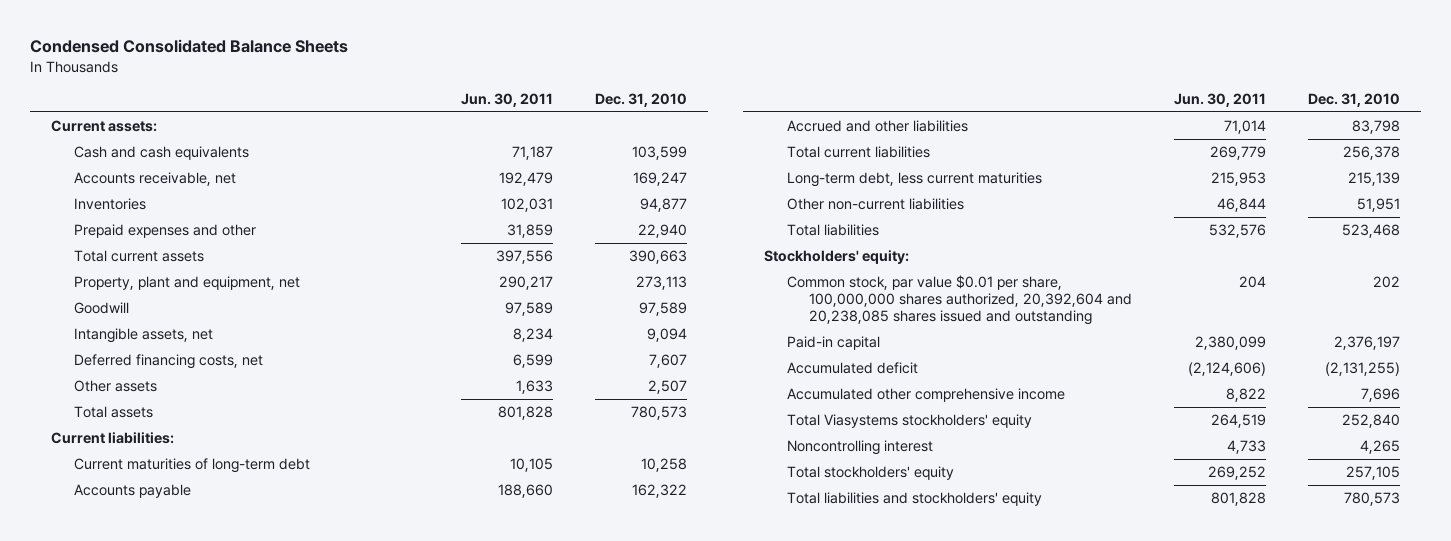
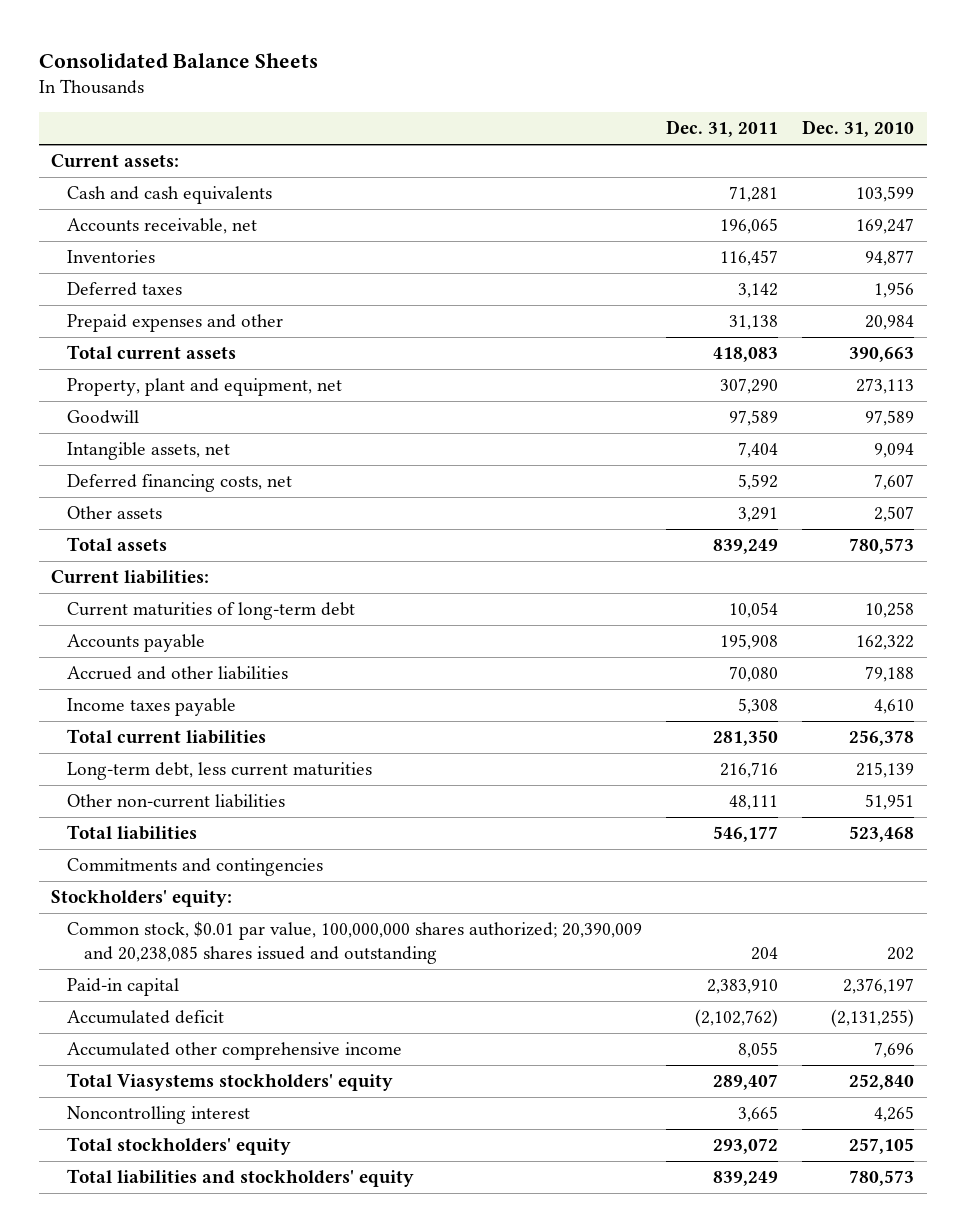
[30,39,349,54] Condensed Consolidated Balance Sheets -> [38,52,318,68] Consolidated Balance Sheets
[461,92,554,107] Jun. 30, 2011 -> none
none -> [666,120,779,138] Dec. 31, 2011
none -> [67,282,183,297] Deferred taxes
[637,223,687,238] 22,940 -> [865,315,915,331] 20,984
[1351,119,1400,134] 83,798 -> [865,666,915,683] 79,188
none -> [67,698,237,717] Income taxes payable
none -> [67,858,324,877] Commitments and contingencies
[786,274,1133,325] Common stock, par value $0.01 per share, 100,000,000 shares authorized, 20,392,604 and 20,238,085 shares issued and outstanding -> [67,921,643,965] Common stock, $0.01 par value, 100,000,000 shares authorized; 20,390,009 and 20,238,085 shares issued and outstanding

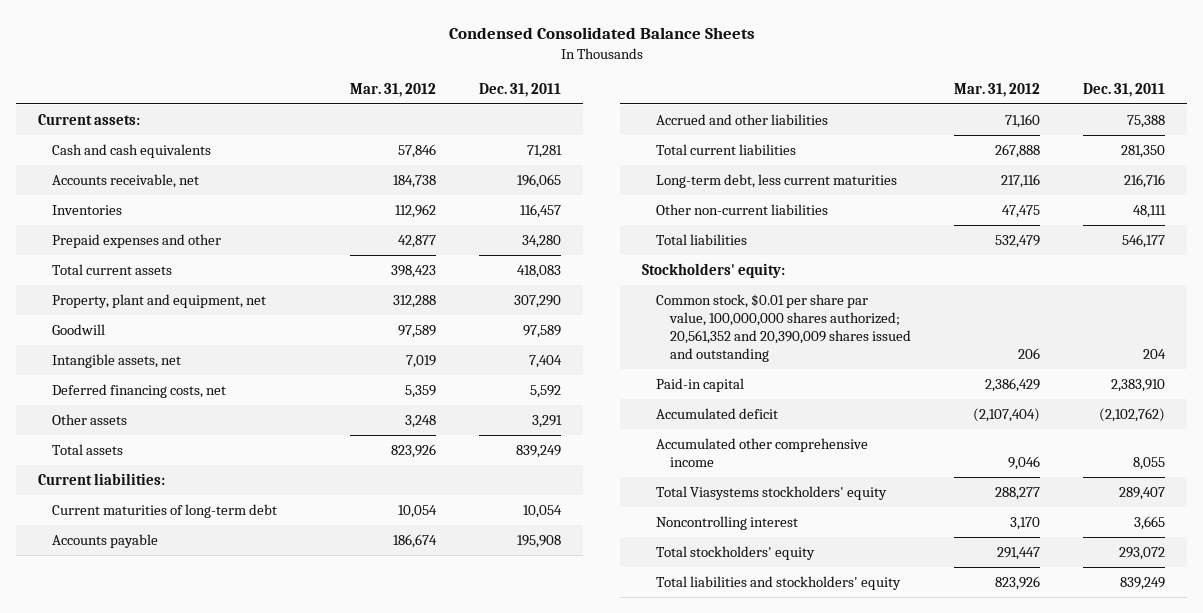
[38,52,318,68] Consolidated Balance Sheets -> [448,27,755,40] Condensed Consolidated Balance Sheets
[802,120,915,138] Dec. 31, 2010 -> none
none -> [350,83,437,98] Mar. 31, 2012
[67,282,183,297] Deferred taxes -> none
[729,315,779,331] 31,138 -> [522,234,562,248] 34,280
[67,698,237,717] Income taxes payable -> none
[729,666,779,683] 70,080 -> [1127,114,1166,128] 75,388
[67,858,324,877] Commitments and contingencies -> none
[67,921,643,965] Common stock, $0.01 par value, 100,000,000 shares authorized; 20,390,009 and 20,238,085 shares issued and outstanding -> [655,293,912,362] Common stock, $0.01 per share par value, 100,000,000 shares authorized; 20,561,352 and 20,390,009 shares issued and outstanding

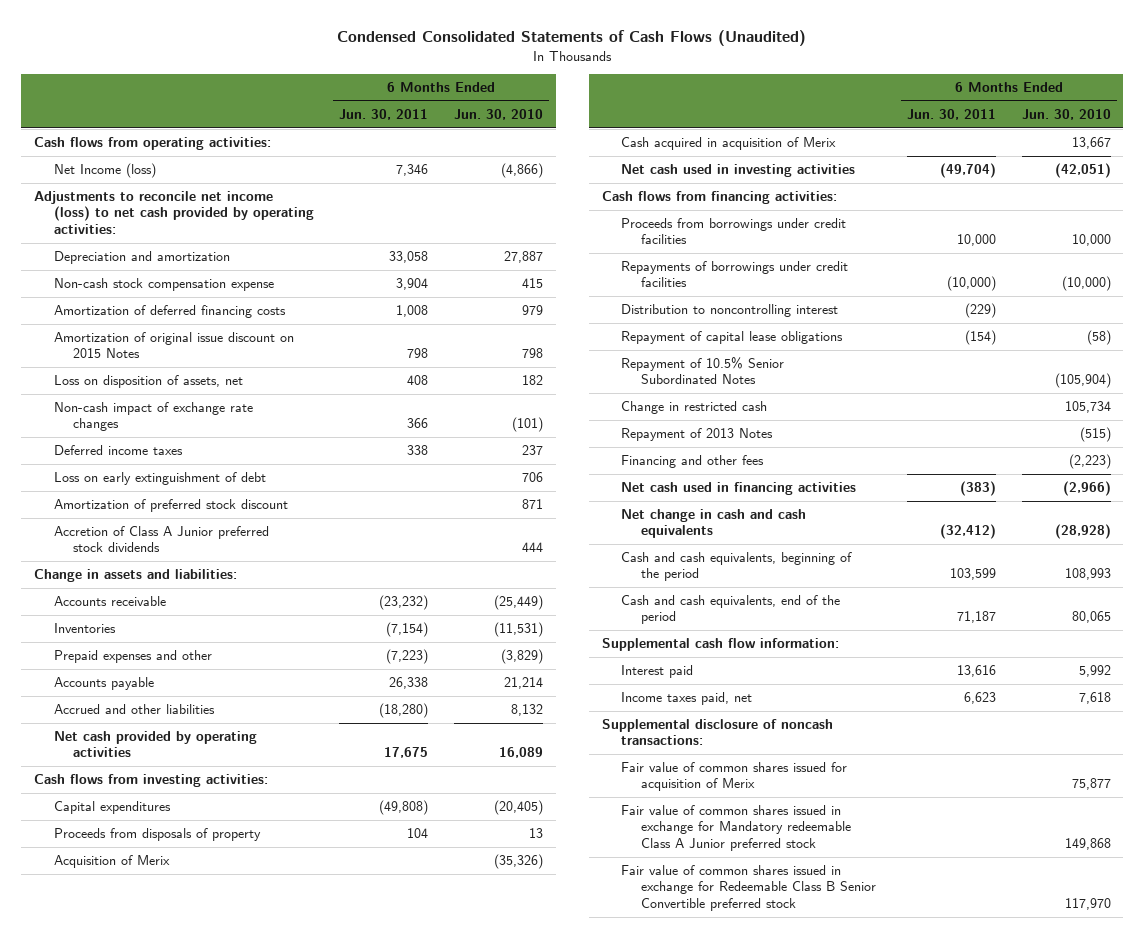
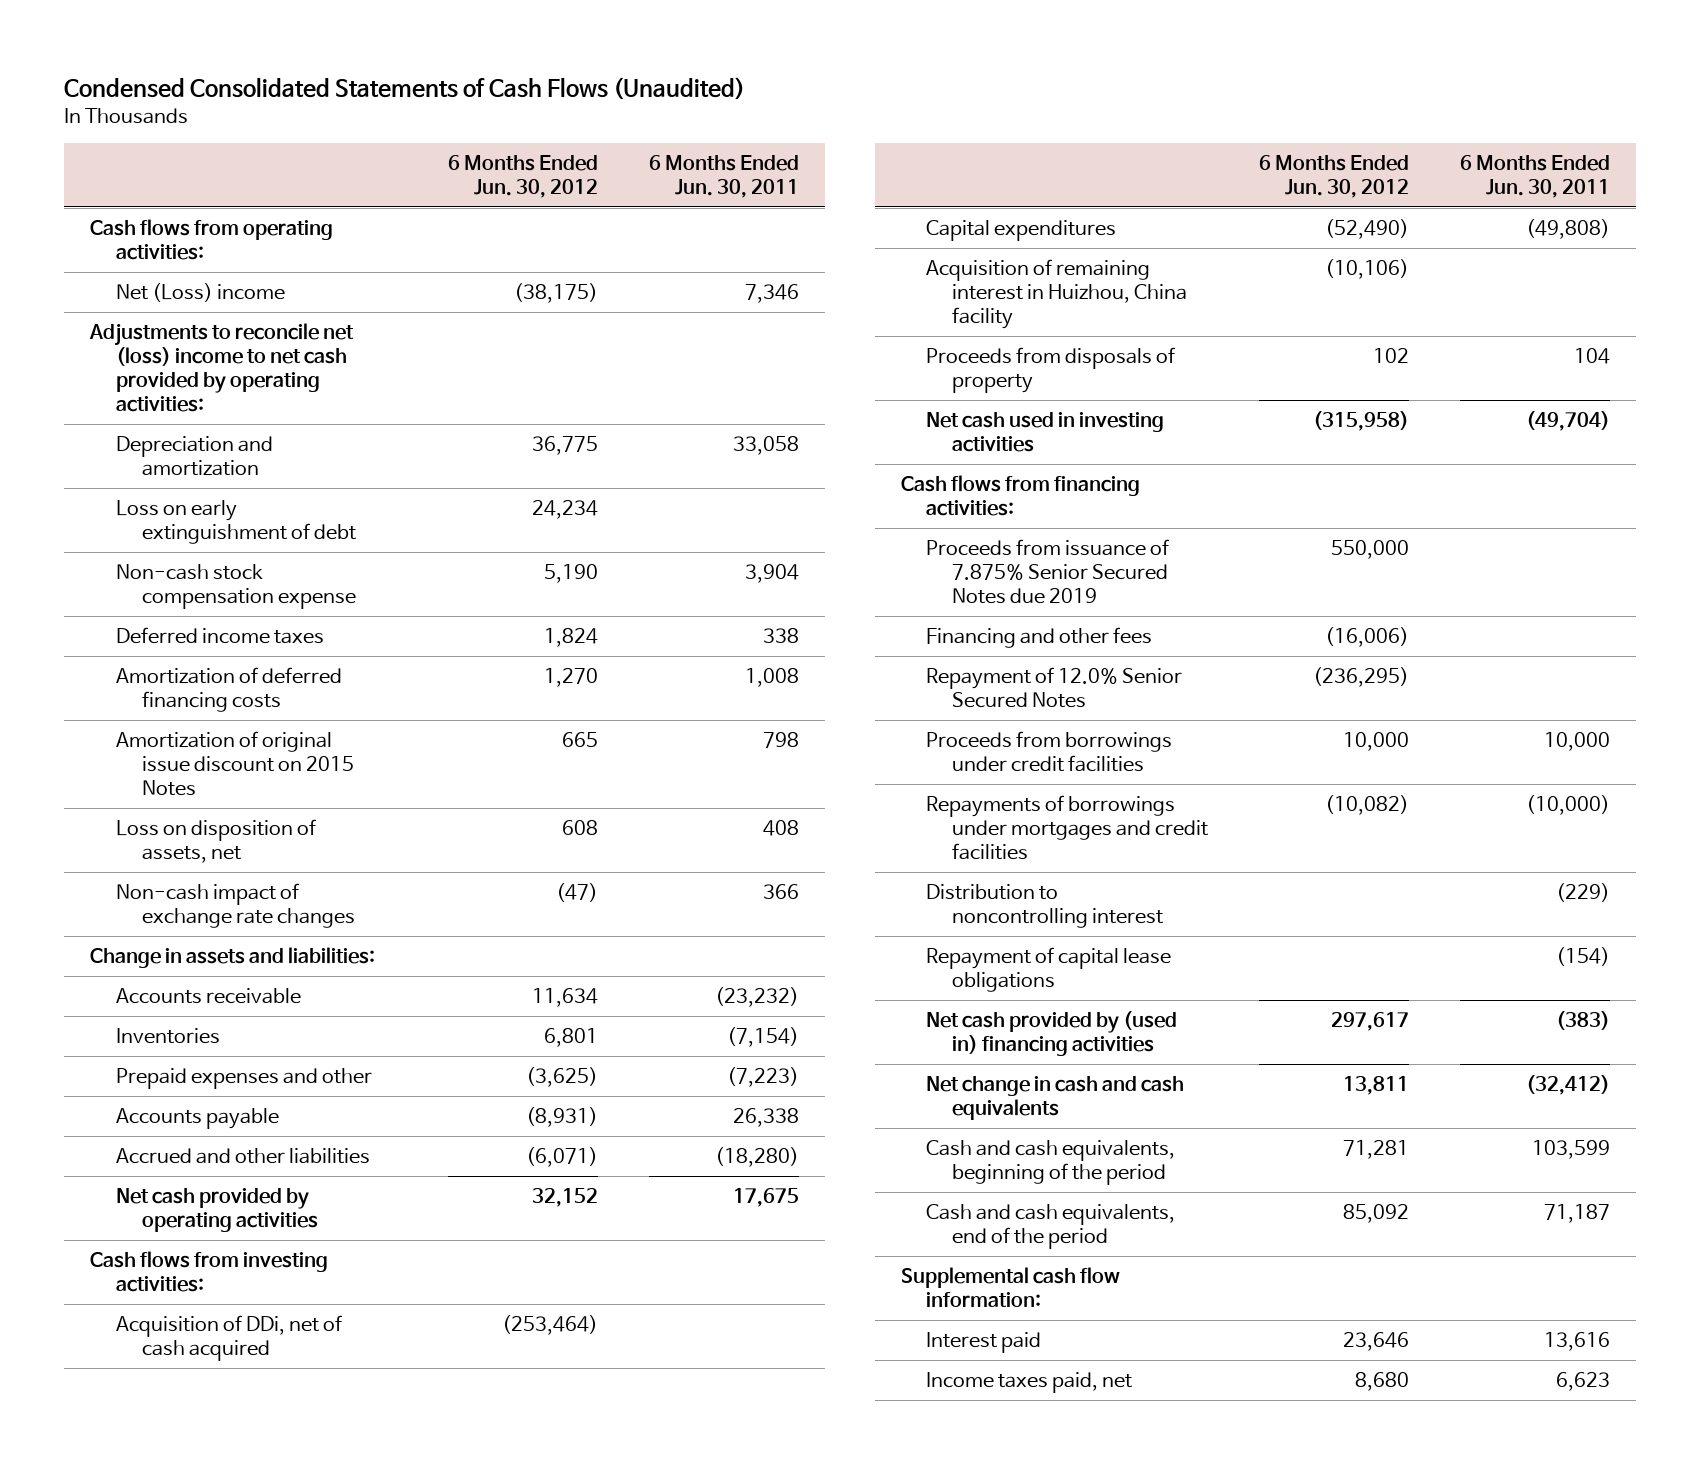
[453,108,543,120] Jun. 30, 2010 -> none
none -> [448,155,599,199] 6 Months Ended Jun. 30, 2012
[53,163,156,179] Net Income (loss) -> [115,283,285,303] Net (Loss) income
[34,191,314,234] Adjustments to reconcile net income (loss) to net cash provided by operating activities: -> [88,323,354,413] Adjustments to reconcile net (loss) income to net cash provided by operating activities:
[53,472,266,486] Loss on early extinguishment of debt -> [115,500,356,545] Loss on early extinguishment of debt
[53,445,183,456] Deferred income taxes -> [115,627,324,645] Deferred income taxes
[53,499,288,513] Amortization of preferred stock discount -> none
[53,526,269,553] Accretion of Class A Junior preferred stock dividends -> none
none -> [115,1315,342,1362] Acquisition of DDi, net of cash acquired
none -> [926,259,1188,330] Acquisition of remaining interest in Huizhou, China facility
[53,855,170,869] Acquisition of Merix -> none
[621,137,837,151] Cash acquired in acquisition of Merix -> none
none -> [926,539,1170,605] Proceeds from issuance of 7.875% Senior Secured Notes due 2019
[621,455,765,469] Financing and other fees -> [926,627,1153,649] Financing and other fees
none -> [926,667,1183,709] Repayment of 12.0% Senior Secured Notes
[621,261,849,288] Repayments of borrowings under credit facilities -> [926,795,1209,861] Repayments of borrowings under mortgages and credit facilities
[621,357,785,385] Repayment of 10.5% Senior Subordinated Notes -> none
[621,401,768,415] Change in restricted cash -> none
[621,428,774,442] Repayment of 2013 Notes -> none
[621,482,857,496] Net cash used in financing activities -> [926,1011,1178,1057] Net cash provided by (used in) financing activities
[602,719,834,746] Supplemental disclosure of noncash transactions: -> none
[621,762,848,792] Fair value of common shares issued for acquisition of Merix -> none
[621,805,851,851] Fair value of common shares issued in exchange for Mandatory redeemable Class A Junior preferred stock -> none
[621,865,876,911] Fair value of common shares issued in exchange for Redeemable Class B Senior Convertible preferred stock -> none

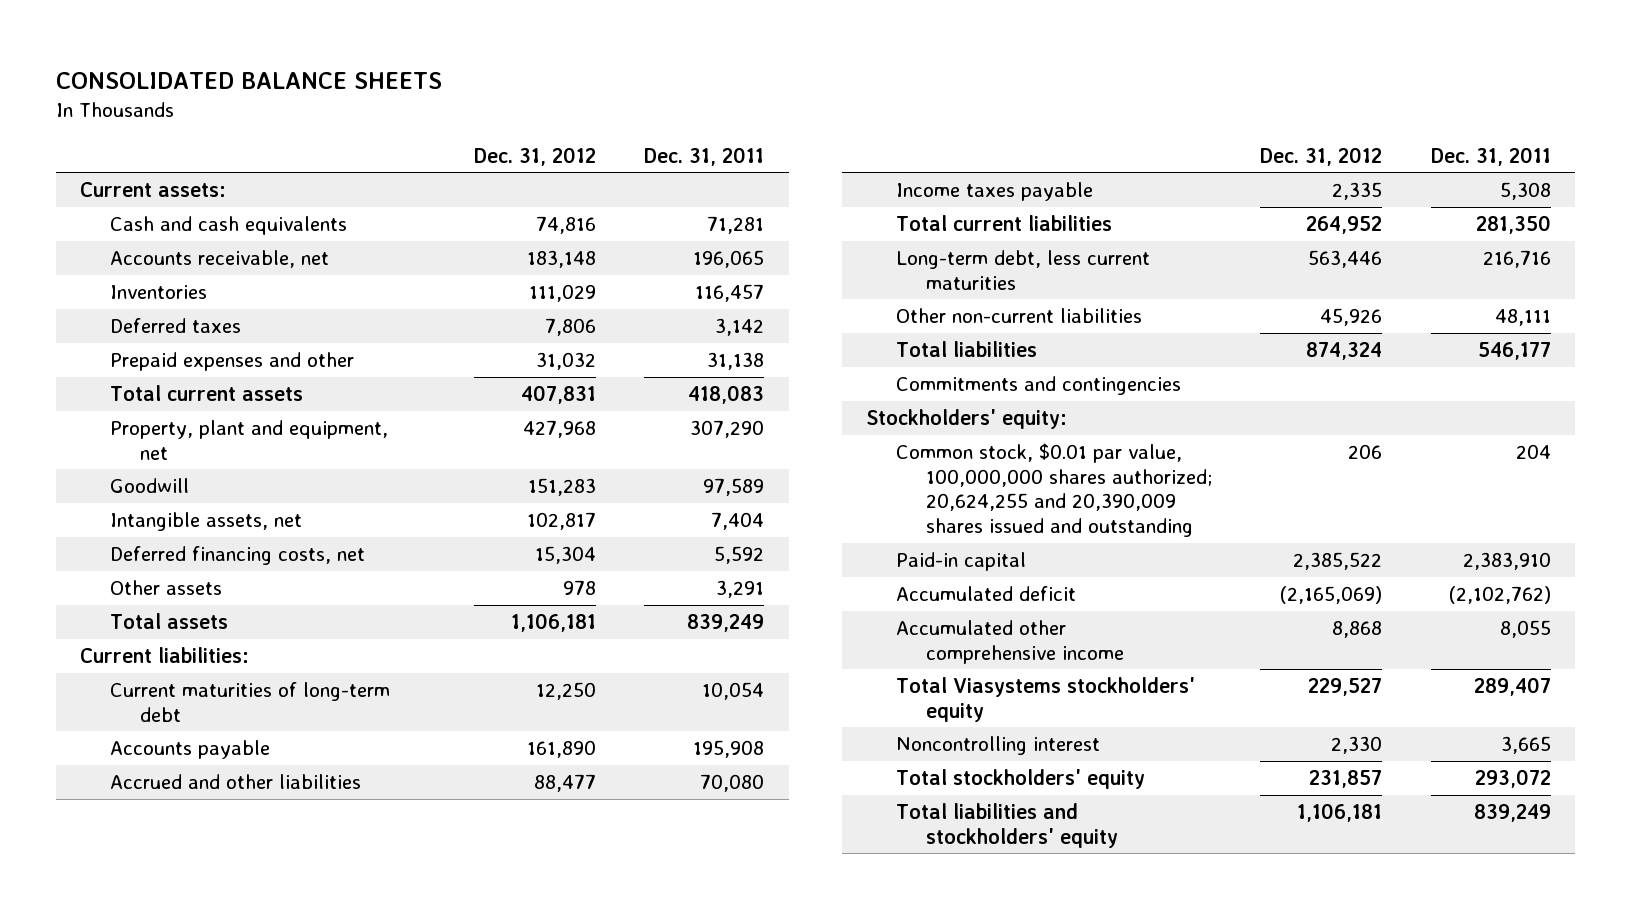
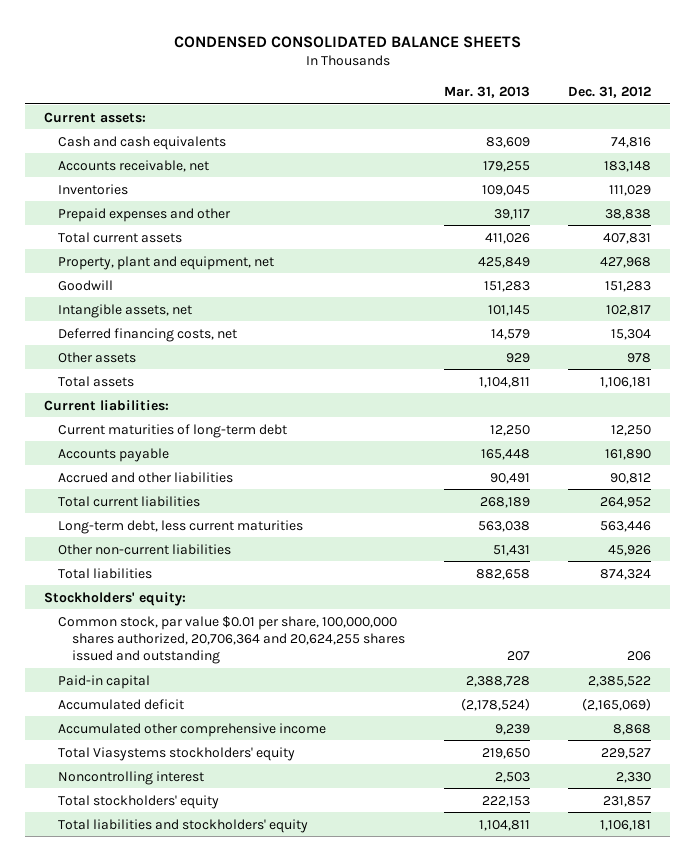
[55,71,442,89] CONSOLIDATED BALANCE SHEETS -> [173,35,521,48] CONDENSED CONSOLIDATED BALANCE SHEETS
[644,146,765,166] Dec. 31, 2011 -> none
none -> [443,86,530,99] Mar. 31, 2013
[109,318,241,334] Deferred taxes -> none
[536,352,597,371] 31,032 -> [605,208,652,220] 38,838
[895,182,1093,202] Income taxes payable -> none
[534,774,597,793] 88,477 -> [610,472,652,484] 90,812
[895,376,1181,396] Commitments and contingencies -> none
[895,443,1212,537] Common stock, $0.01 par value, 100,000,000 shares authorized; 20,624,255 and 20,390,009 shares issued and outstanding -> [58,615,406,664] Common stock, par value $0.01 per share, 100,000,000 shares authorized, 20,706,364 and 20,624,255 shares issued and outstanding

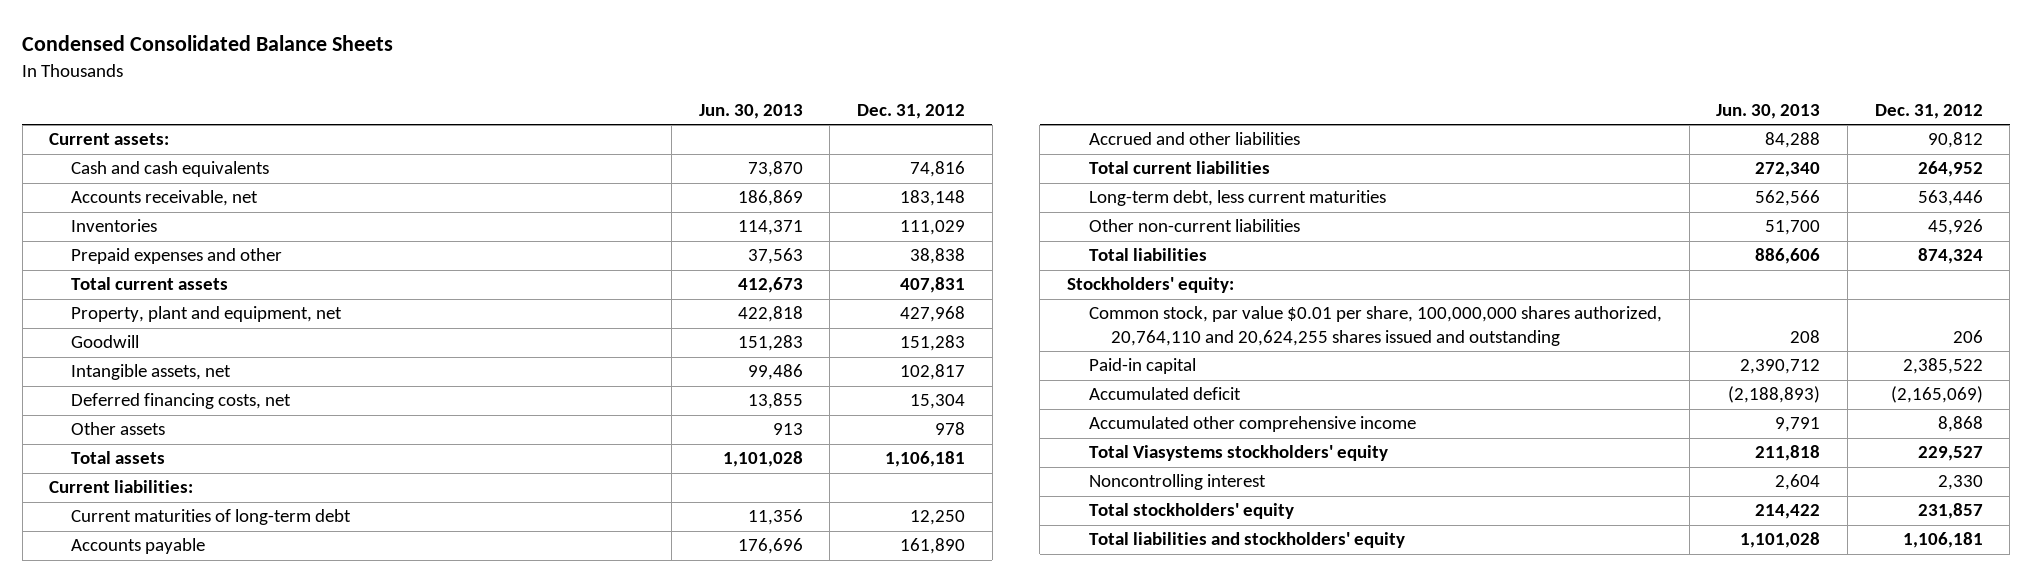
[173,35,521,48] CONDENSED CONSOLIDATED BALANCE SHEETS -> [22,35,394,52] Condensed Consolidated Balance Sheets
[443,86,530,99] Mar. 31, 2013 -> none
none -> [698,104,803,120] Jun. 30, 2013
[58,615,406,664] Common stock, par value $0.01 per share, 100,000,000 shares authorized, 20,706,364 and 20,624,255 shares issued and outstanding -> [1088,306,1662,346] Common stock, par value $0.01 per share, 100,000,000 shares authorized, 20,764,110 and 20,624,255 shares issued and outstanding

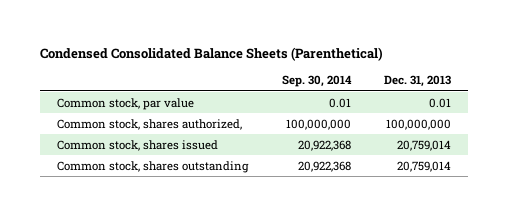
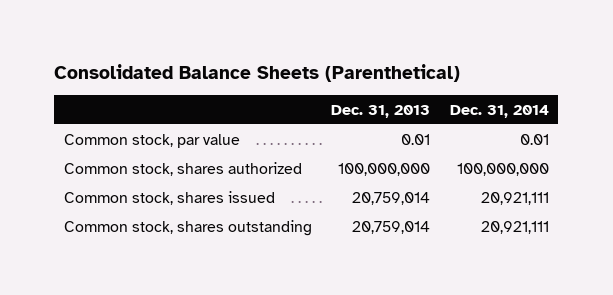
[40,46,384,61] Condensed Consolidated Balance Sheets (Parenthetical) -> [54,63,461,82] Consolidated Balance Sheets (Parenthetical)
[281,75,352,88] Sep. 30, 2014 -> none
none -> [449,104,549,118] Dec. 31, 2014
[56,118,242,130] Common stock, shares authorized, -> [64,161,303,176] Common stock, shares authorized

